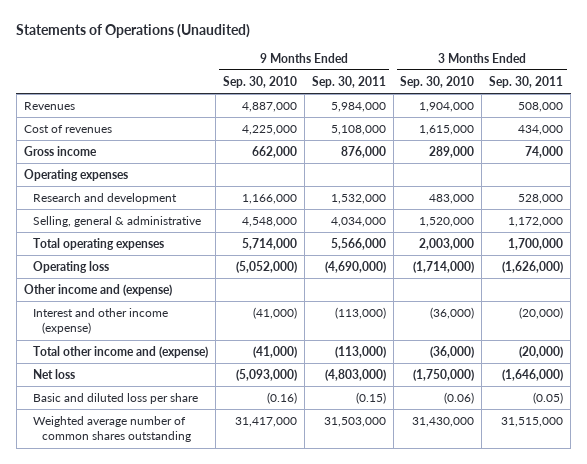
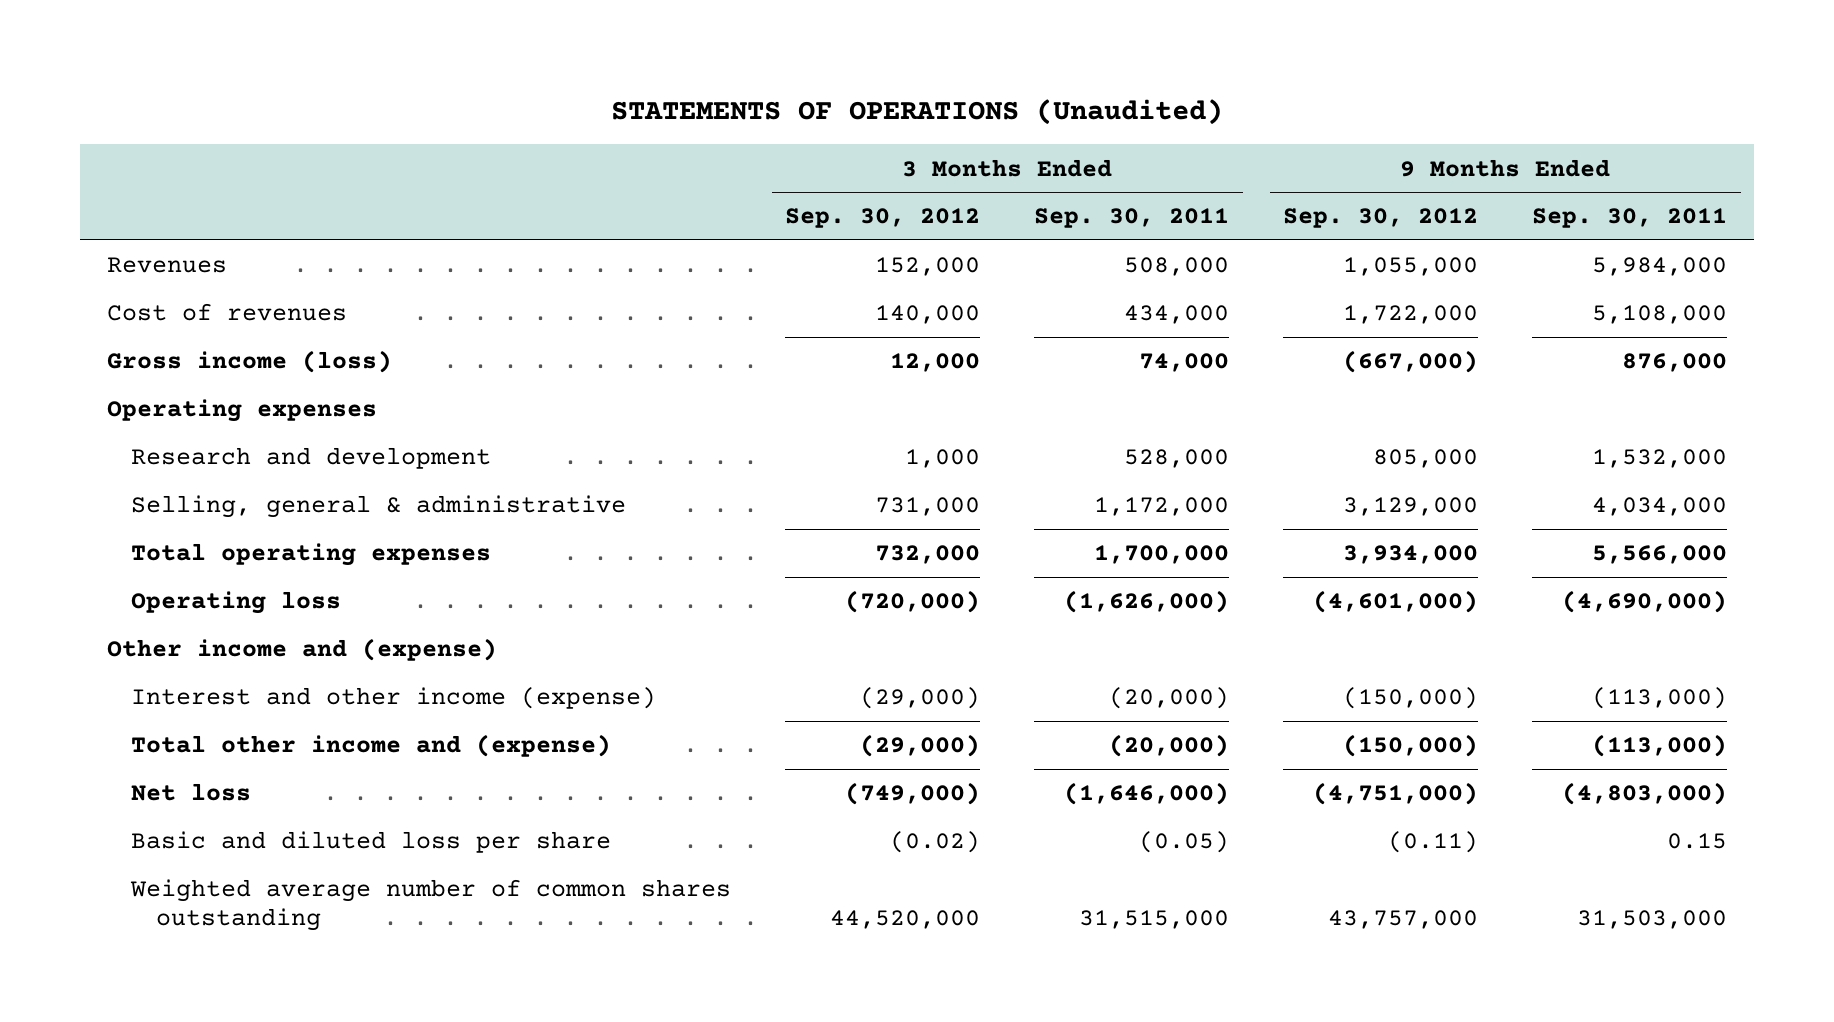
[16,23,251,38] Statements of Operations (Unaudited) -> [611,99,1224,126] STATEMENTS OF OPERATIONS (Unaudited)
[222,75,297,88] Sep. 30, 2010 -> none
[400,75,475,88] Sep. 30, 2010 -> none
none -> [785,208,981,229] Sep. 30, 2012
none -> [1283,208,1479,229] Sep. 30, 2012
[23,145,97,156] Gross income -> [106,350,392,374] Gross income (loss)
[355,391,386,404] (0.15) -> [1667,833,1728,850] 0.15

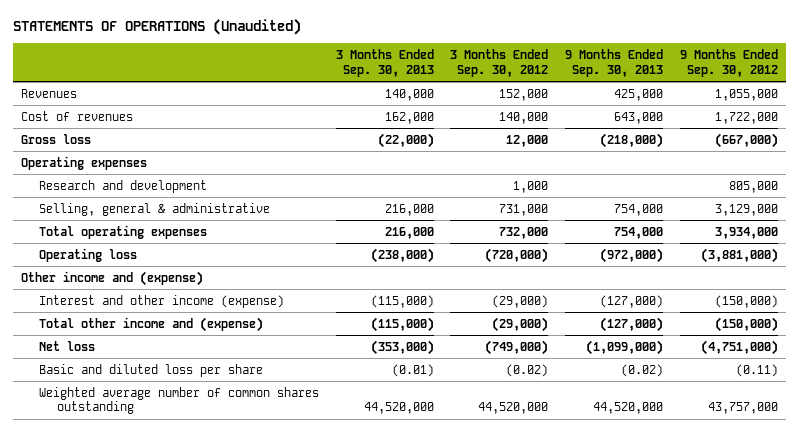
[1034,208,1230,229] Sep. 30, 2011 -> none
[1532,208,1728,229] Sep. 30, 2011 -> none
none -> [335,49,434,77] 3 Months Ended Sep. 30, 2013
none -> [564,49,663,77] 9 Months Ended Sep. 30, 2013
[106,350,392,374] Gross income (loss) -> [20,133,91,144] Gross loss
[1313,590,1479,614] (4,601,000) -> [700,247,778,263] (3,881,000)

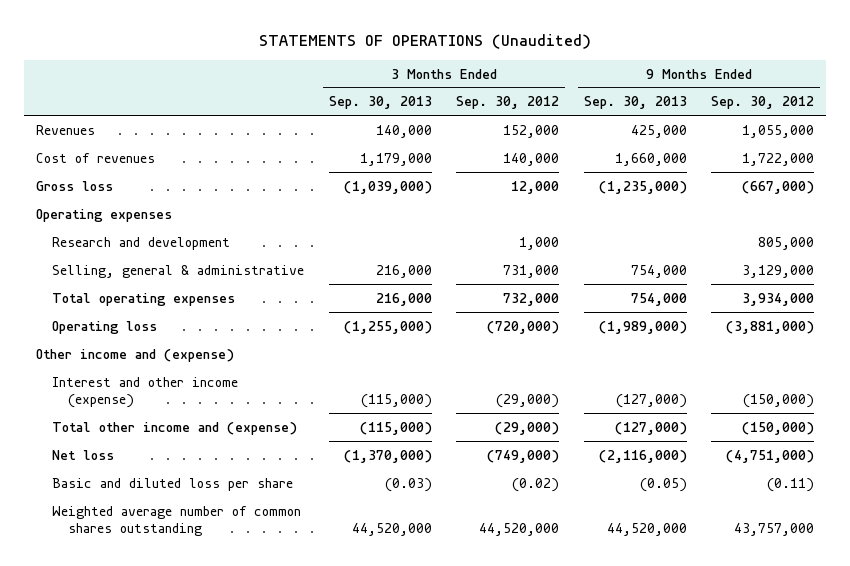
[384,111,434,124] 162,000 -> [359,152,432,166] 1,179,000
[613,111,663,124] 643,000 -> [614,152,687,166] 1,660,000
[377,132,434,148] (22,000) -> [343,180,432,194] (1,039,000)
[599,132,663,148] (218,000) -> [598,180,687,194] (1,235,000)
[370,247,434,263] (238,000) -> [343,320,432,334] (1,255,000)
[599,247,663,263] (972,000) -> [598,320,687,334] (1,989,000)
[370,339,434,355] (353,000) -> [343,449,432,463] (1,370,000)
[585,339,663,355] (1,099,000) -> [598,449,687,463] (2,116,000)
[391,363,434,377] (0.01) -> [384,477,432,492] (0.03)
[620,363,663,377] (0.02) -> [639,477,687,492] (0.05)

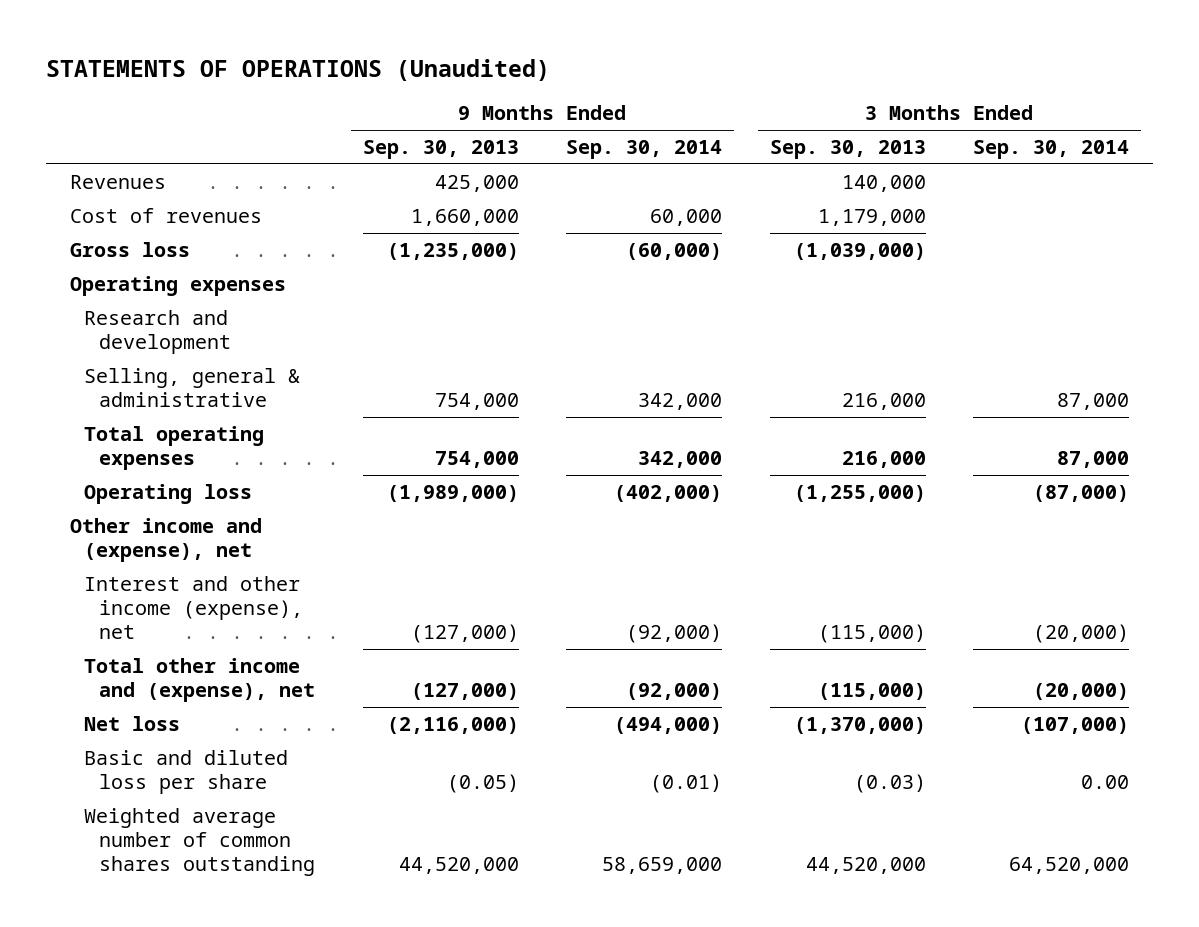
[456,96,560,110] Sep. 30, 2012 -> none
[711,96,815,110] Sep. 30, 2012 -> none
none -> [566,140,723,160] Sep. 30, 2014
none -> [973,140,1130,160] Sep. 30, 2014
[36,348,235,362] Other income and (expense) -> [69,517,262,563] Other income and (expense), net
[52,376,239,408] Interest and other income (expense) -> [84,575,304,640] Interest and other income (expense), net
[52,421,298,435] Total other income and (expense) -> [84,657,316,703] Total other income and (expense), net

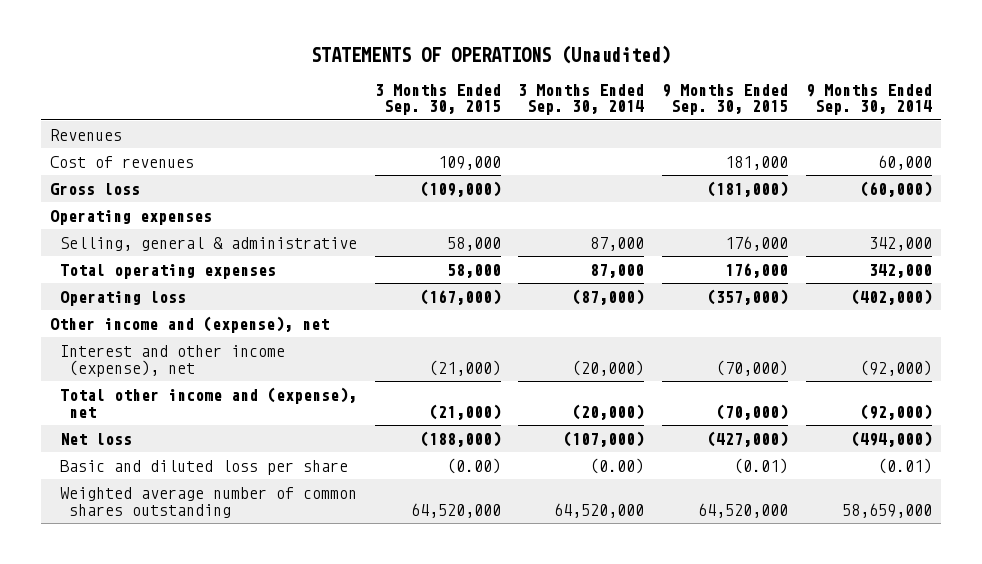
[362,140,519,160] Sep. 30, 2013 -> none
[769,140,926,160] Sep. 30, 2013 -> none
none -> [374,83,501,116] 3 Months Ended Sep. 30, 2015
none -> [662,83,789,116] 9 Months Ended Sep. 30, 2015
[84,309,232,355] Research and development -> none
[1081,775,1130,790] 0.00 -> [590,457,645,474] (0.00)

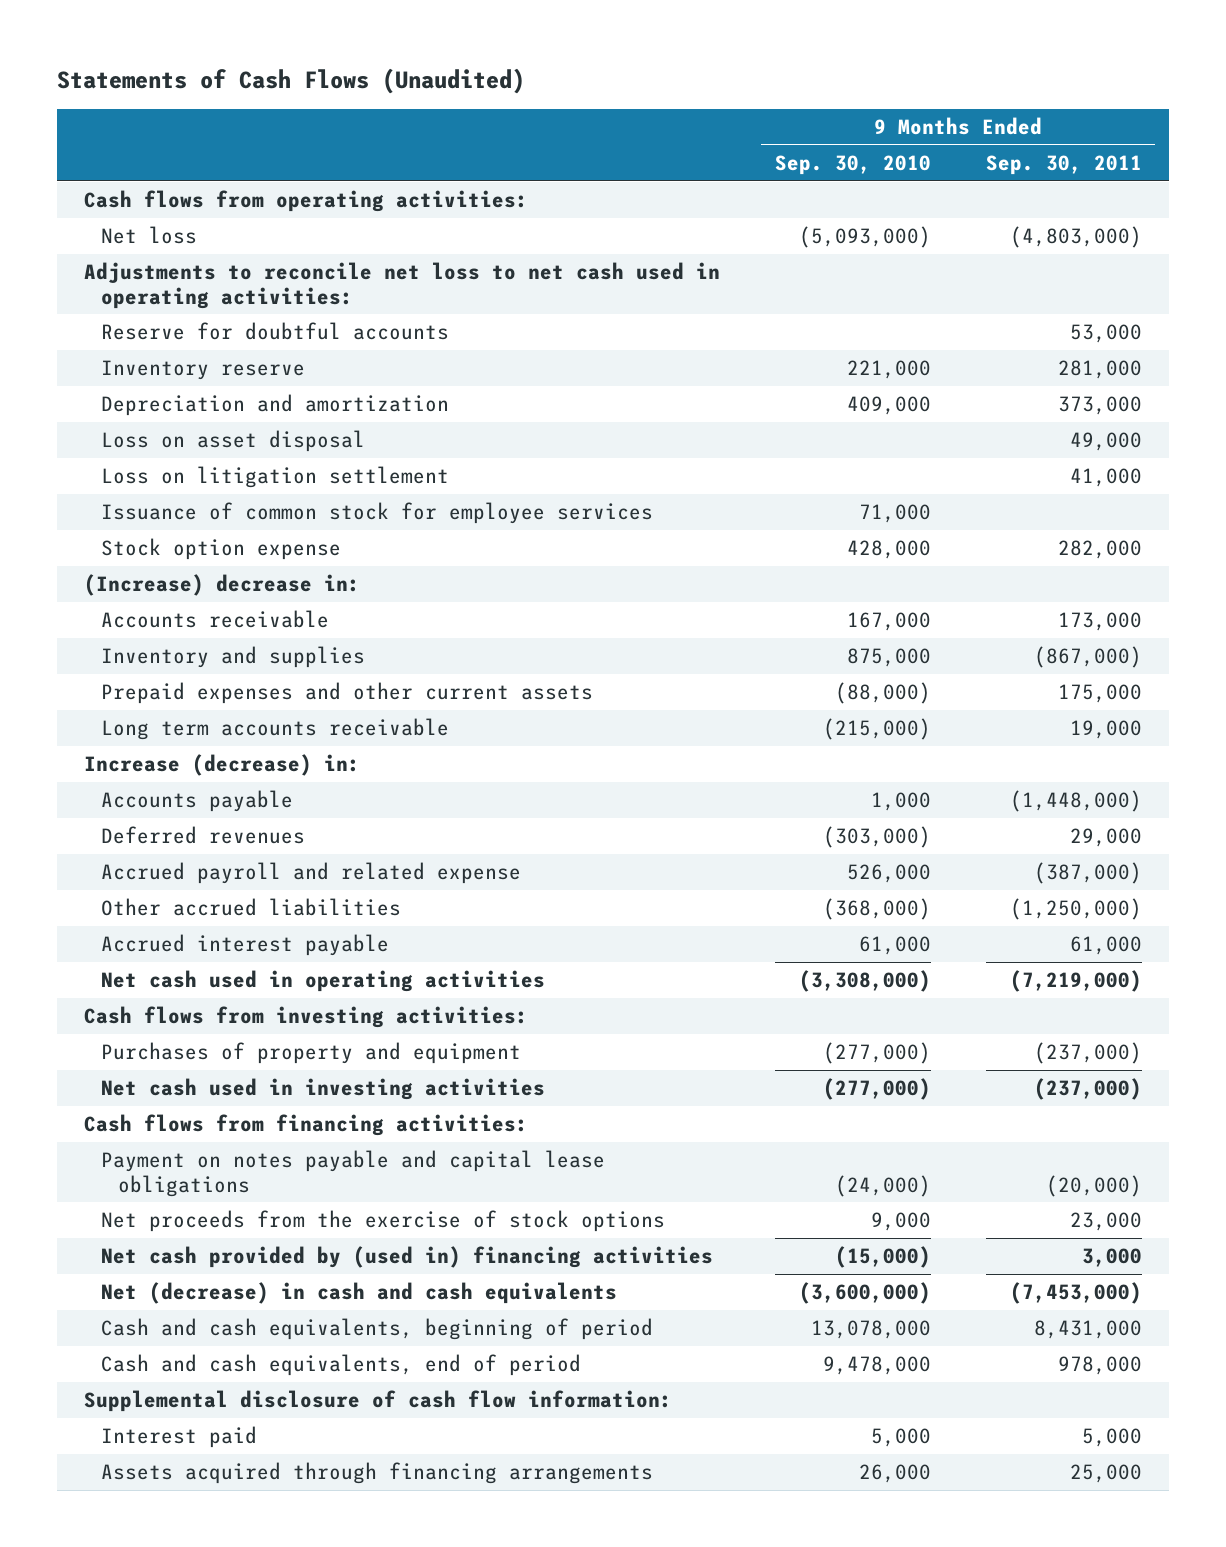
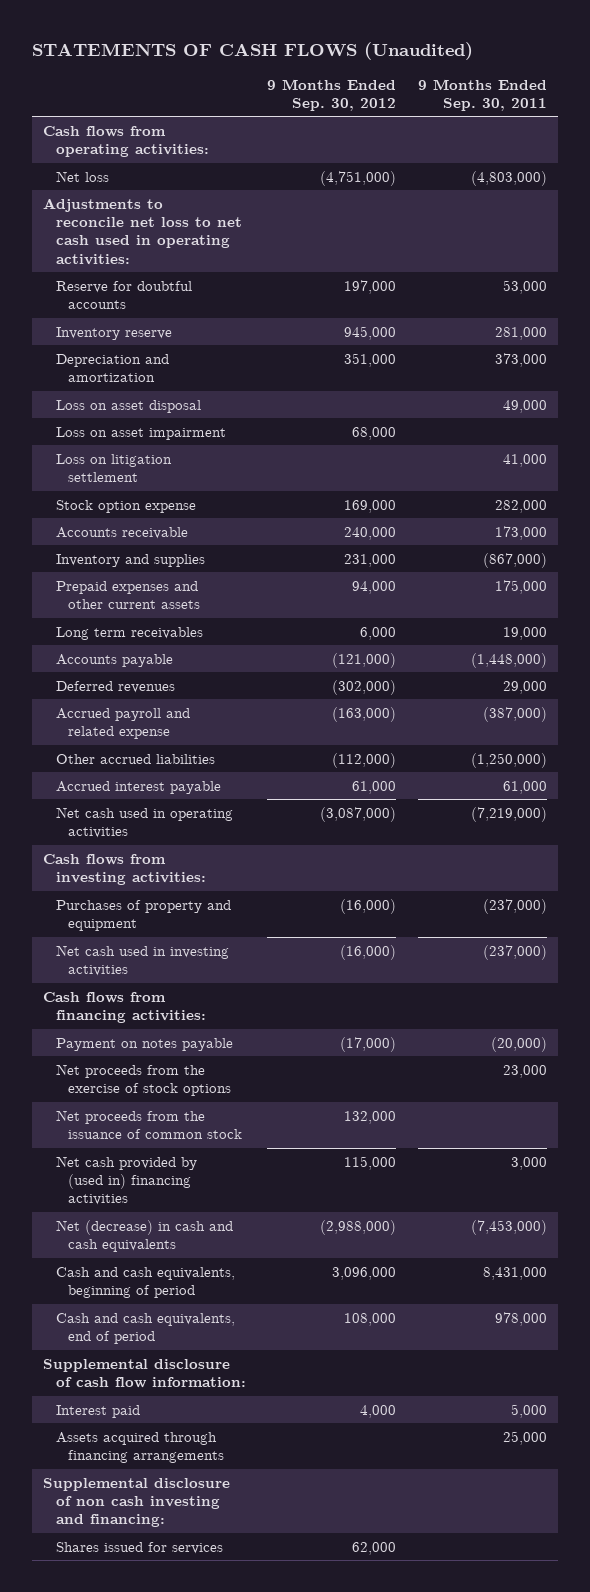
[56,68,525,95] Statements of Cash Flows (Unaudited) -> [32,41,474,60] STATEMENTS OF CASH FLOWS (Unaudited)
[774,154,931,175] Sep. 30, 2010 -> none
none -> [267,78,397,111] 9 Months Ended Sep. 30, 2012
none -> [55,426,226,440] Loss on asset impairment
[100,502,653,525] Issuance of common stock for employee services -> none
[83,574,360,597] (Increase) decrease in: -> none
[83,754,360,777] Increase (decrease) in: -> none
[100,718,449,741] Long term accounts receivable -> [55,626,203,640] Long term receivables
[100,1150,605,1197] Payment on notes payable and capital lease obligations -> [55,1037,233,1051] Payment on notes payable
none -> [55,1109,243,1140] Net proceeds from the issuance of common stock
none -> [43,1477,231,1528] Supplemental disclosure of non cash investing and financing:
none -> [55,1541,223,1554] Shares issued for services

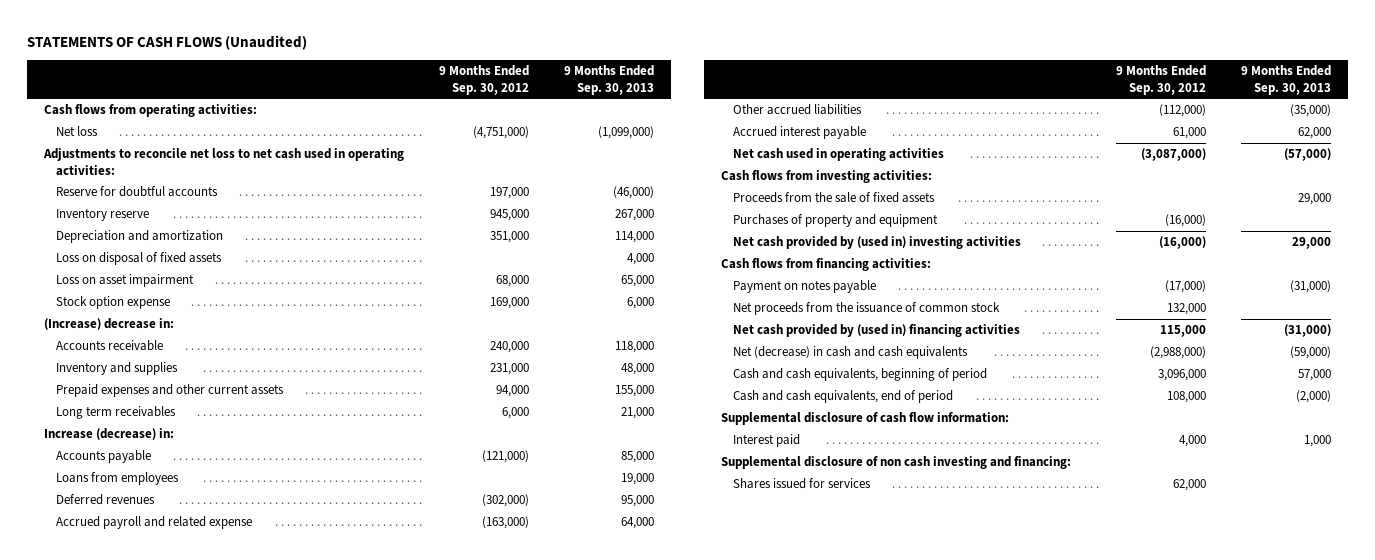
[418,78,548,111] 9 Months Ended Sep. 30, 2011 -> none
none -> [563,65,654,95] 9 Months Ended Sep. 30, 2013
[55,399,201,413] Loss on asset disposal -> [55,252,222,266] Loss on disposal of fixed assets
[55,453,172,483] Loss on litigation settlement -> none
none -> [44,318,175,331] (Increase) decrease in:
none -> [44,428,175,441] Increase (decrease) in:
none -> [55,472,179,486] Loans from employees
none -> [732,192,935,204] Proceeds from the sale of fixed assets
[55,944,229,977] Net cash used in investing activities -> [732,236,1021,250] Net cash provided by (used in) investing activities
[55,1063,232,1097] Net proceeds from the exercise of stock options -> none
[55,1431,225,1464] Assets acquired through financing arrangements -> none

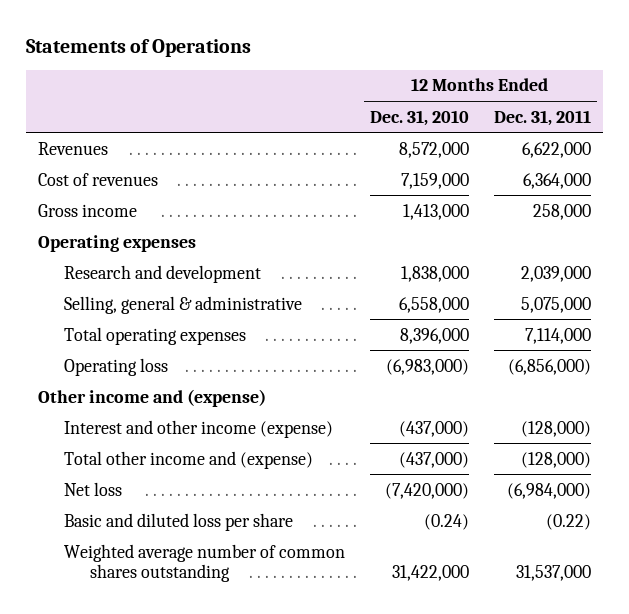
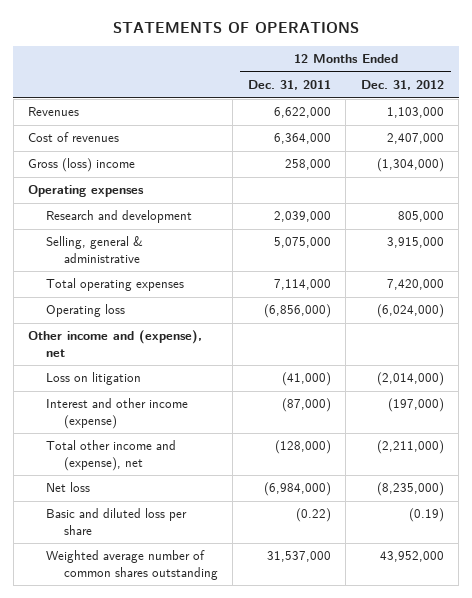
[25,38,251,57] Statements of Operations -> [113,22,360,34] STATEMENTS OF OPERATIONS
[369,109,469,126] Dec. 31, 2010 -> none
none -> [360,80,444,91] Dec. 31, 2012
[38,203,138,217] Gross income -> [28,158,136,173] Gross (loss) income
[38,388,267,407] Other income and (expense) -> [28,330,203,357] Other income and (expense), net
none -> [45,372,141,386] Loss on litigation
[520,420,591,437] (128,000) -> [281,398,331,413] (87,000)
[64,450,314,469] Total other income and (expense) -> [45,440,176,471] Total other income and (expense), net

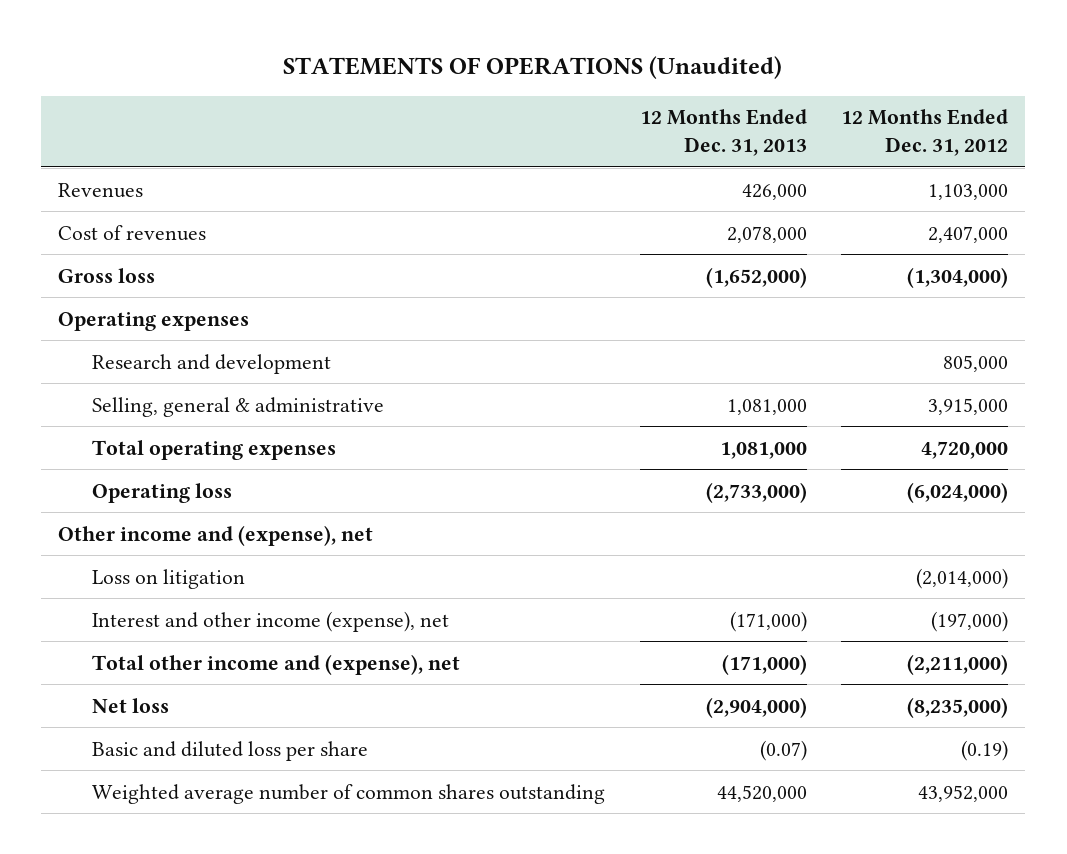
[113,22,360,34] STATEMENTS OF OPERATIONS -> [283,56,783,80] STATEMENTS OF OPERATIONS (Unaudited)
[247,80,331,91] Dec. 31, 2011 -> none
none -> [639,109,807,156] 12 Months Ended Dec. 31, 2013
[28,158,136,173] Gross (loss) income -> [58,267,156,283] Gross loss
[386,279,444,291] 7,420,000 -> [921,440,1009,459] 4,720,000
[45,398,188,429] Interest and other income (expense) -> [92,610,450,632] Interest and other income (expense), net

